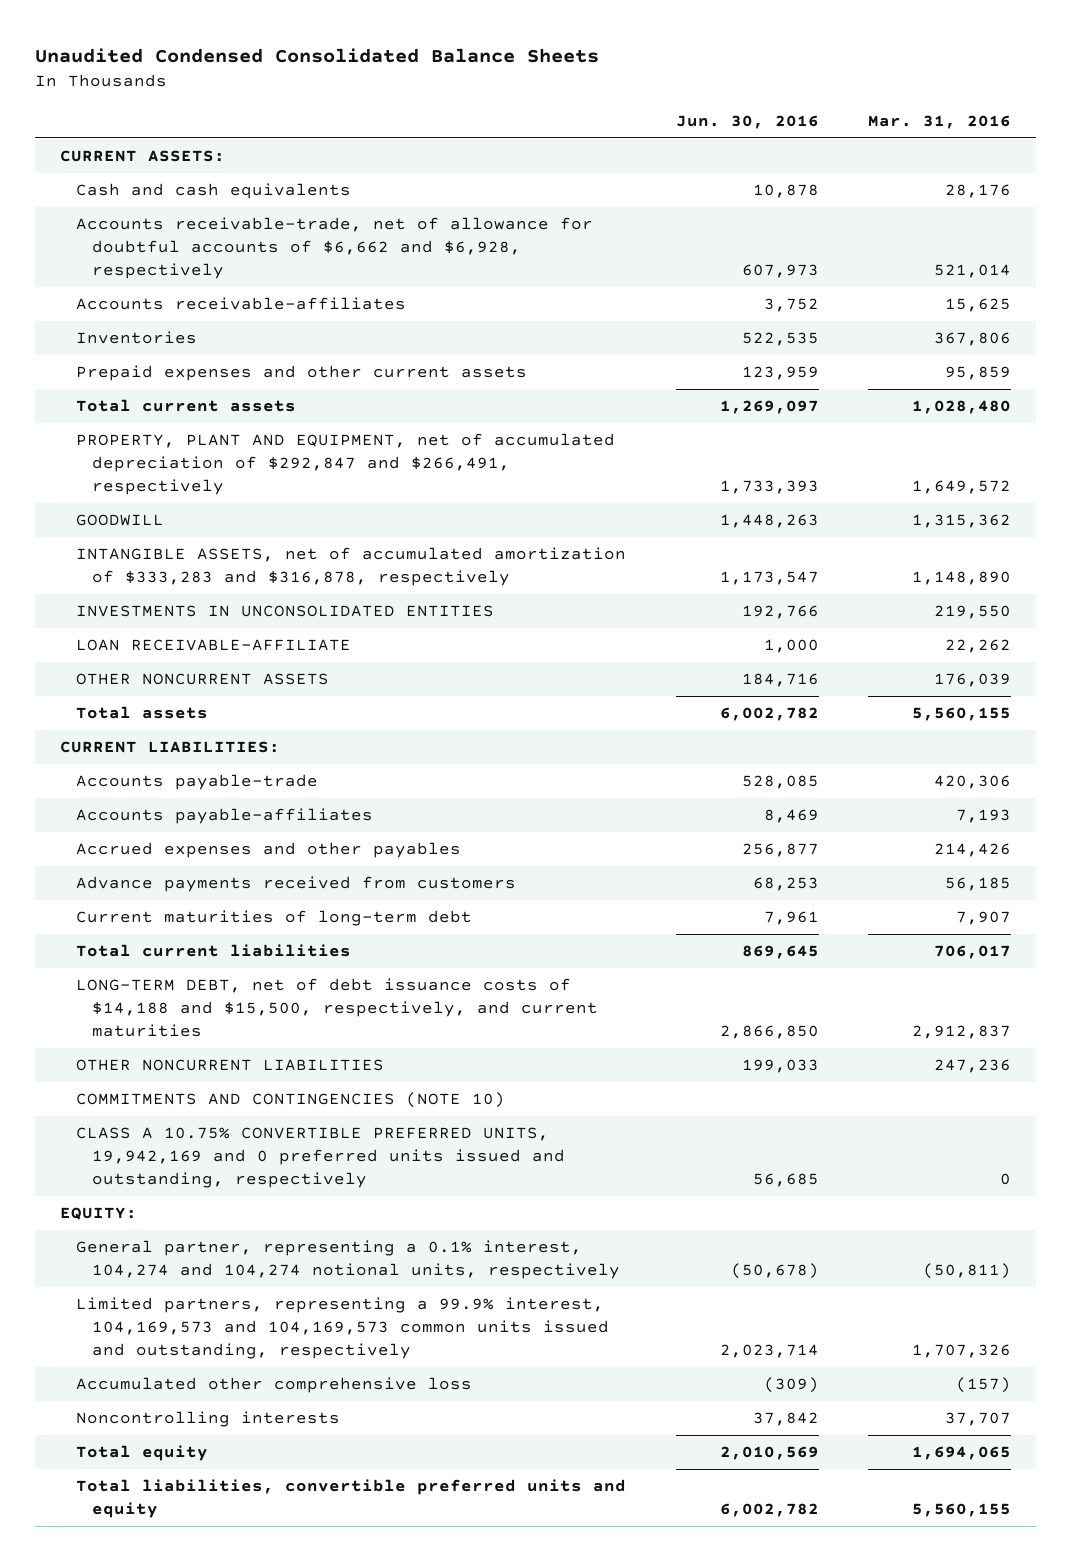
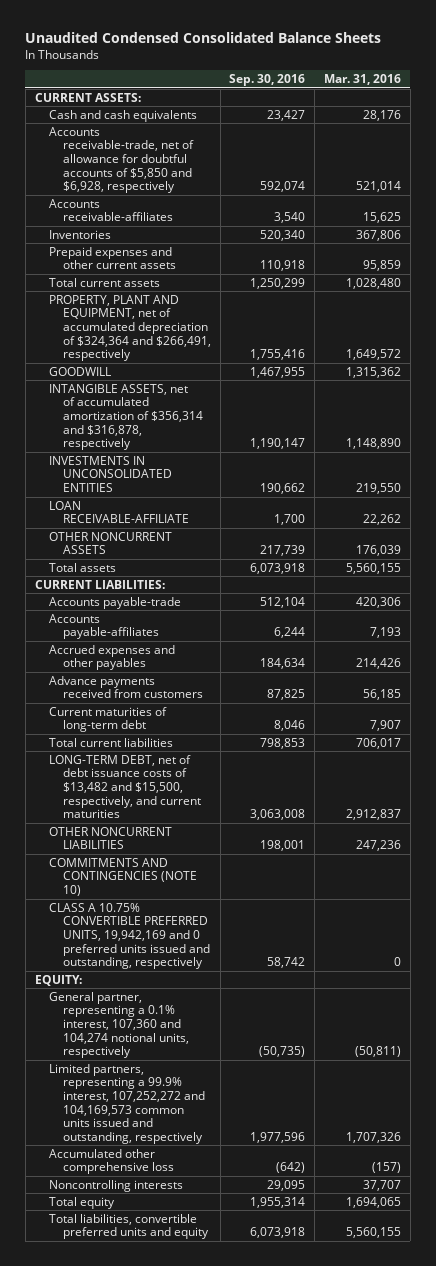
[675,114,819,129] Jun. 30, 2016 -> none
none -> [229,74,306,87] Sep. 30, 2016
[75,217,593,279] Accounts receivable-trade, net of allowance for doubtful accounts of $6,662 and $6,928, respectively -> [48,126,194,194] Accounts receivable-trade, net of allowance for doubtful accounts of $5,850 and $6,928, respectively
[75,433,615,495] PROPERTY, PLANT AND EQUIPMENT, net of accumulated depreciation of $292,847 and $266,491, respectively -> [48,294,211,362] PROPERTY, PLANT AND EQUIPMENT, net of accumulated depreciation of $324,364 and $266,491, respectively
[75,547,626,587] INTANGIBLE ASSETS, net of accumulated amortization of $333,283 and $316,878, respectively -> [48,383,203,451] INTANGIBLE ASSETS, net of accumulated amortization of $356,314 and $316,878, respectively
[75,978,598,1037] LONG-TERM DEBT, net of debt issuance costs of $14,188 and $15,500, respectively, and current maturities -> [48,754,201,819] LONG-TERM DEBT, net of debt issuance costs of $13,482 and $15,500, respectively, and current maturities
[75,1240,620,1280] General partner, representing a 0.1% interest, 104,274 and 104,274 notional units, respectively -> [48,991,189,1059] General partner, representing a 0.1% interest, 107,360 and 104,274 notional units, respectively
[75,1297,609,1359] Limited partners, representing a 99.9% interest, 104,169,573 and 104,169,573 common units issued and outstanding, respectively -> [48,1063,205,1144] Limited partners, representing a 99.9% interest, 107,252,272 and 104,169,573 common units issued and outstanding, respectively

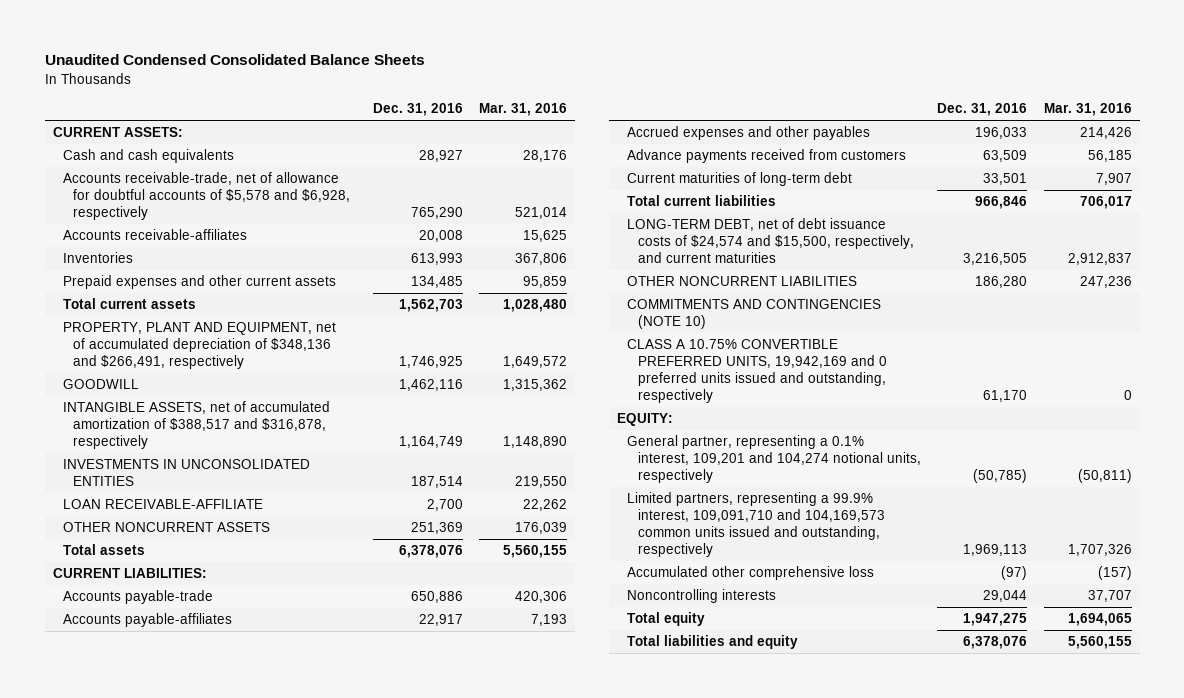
[229,74,306,87] Sep. 30, 2016 -> none
none -> [372,103,463,117] Dec. 31, 2016
[48,126,194,194] Accounts receivable-trade, net of allowance for doubtful accounts of $5,850 and $6,928, respectively -> [63,172,351,221] Accounts receivable-trade, net of allowance for doubtful accounts of $5,578 and $6,928, respectively
[48,294,211,362] PROPERTY, PLANT AND EQUIPMENT, net of accumulated depreciation of $324,364 and $266,491, respectively -> [63,322,337,370] PROPERTY, PLANT AND EQUIPMENT, net of accumulated depreciation of $348,136 and $266,491, respectively
[48,383,203,451] INTANGIBLE ASSETS, net of accumulated amortization of $356,314 and $316,878, respectively -> [63,401,331,450] INTANGIBLE ASSETS, net of accumulated amortization of $388,517 and $316,878, respectively
[48,754,201,819] LONG-TERM DEBT, net of debt issuance costs of $13,482 and $15,500, respectively, and current maturities -> [627,218,914,264] LONG-TERM DEBT, net of debt issuance costs of $24,574 and $15,500, respectively, and current maturities
[48,991,189,1059] General partner, representing a 0.1% interest, 107,360 and 104,274 notional units, respectively -> [627,435,921,484] General partner, representing a 0.1% interest, 109,201 and 104,274 notional units, respectively
[48,1063,205,1144] Limited partners, representing a 99.9% interest, 107,252,272 and 104,169,573 common units issued and outstanding, respectively -> [627,492,885,558] Limited partners, representing a 99.9% interest, 109,091,710 and 104,169,573 common units issued and outstanding, respectively
[48,1213,209,1240] Total liabilities, convertible preferred units and equity -> [627,635,799,650] Total liabilities and equity

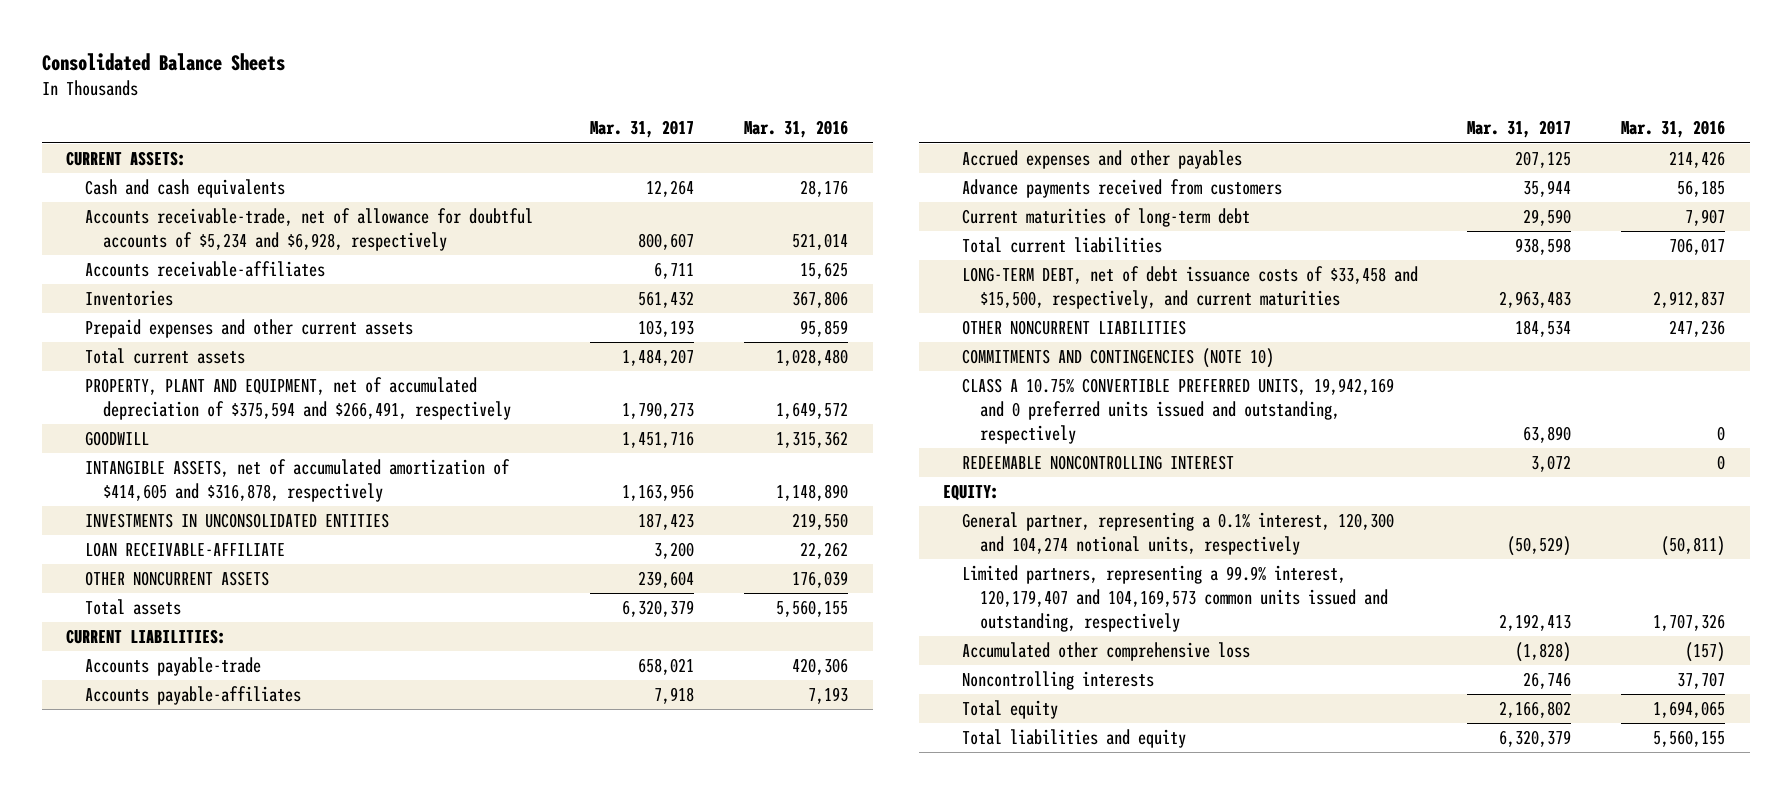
[44,54,425,66] Unaudited Condensed Consolidated Balance Sheets -> [41,53,285,72] Consolidated Balance Sheets
[372,103,463,117] Dec. 31, 2016 -> none
none -> [590,120,695,139] Mar. 31, 2017
[63,172,351,221] Accounts receivable-trade, net of allowance for doubtful accounts of $5,578 and $6,928, respectively -> [84,208,533,251] Accounts receivable-trade, net of allowance for doubtful accounts of $5,234 and $6,928, respectively
[63,322,337,370] PROPERTY, PLANT AND EQUIPMENT, net of accumulated depreciation of $348,136 and $266,491, respectively -> [84,377,512,420] PROPERTY, PLANT AND EQUIPMENT, net of accumulated depreciation of $375,594 and $266,491, respectively
[63,401,331,450] INTANGIBLE ASSETS, net of accumulated amortization of $388,517 and $316,878, respectively -> [84,459,510,502] INTANGIBLE ASSETS, net of accumulated amortization of $414,605 and $316,878, respectively
[627,218,914,264] LONG-TERM DEBT, net of debt issuance costs of $24,574 and $15,500, respectively, and current maturities -> [961,266,1418,309] LONG-TERM DEBT, net of debt issuance costs of $33,458 and $15,500, respectively, and current maturities
none -> [961,455,1234,471] REDEEMABLE NONCONTROLLING INTEREST
[627,435,921,484] General partner, representing a 0.1% interest, 109,201 and 104,274 notional units, respectively -> [961,512,1394,555] General partner, representing a 0.1% interest, 120,300 and 104,274 notional units, respectively
[627,492,885,558] Limited partners, representing a 99.9% interest, 109,091,710 and 104,169,573 common units issued and outstanding, respectively -> [961,565,1389,632] Limited partners, representing a 99.9% interest, 120,179,407 and 104,169,573 common units issued and outstanding, respectively

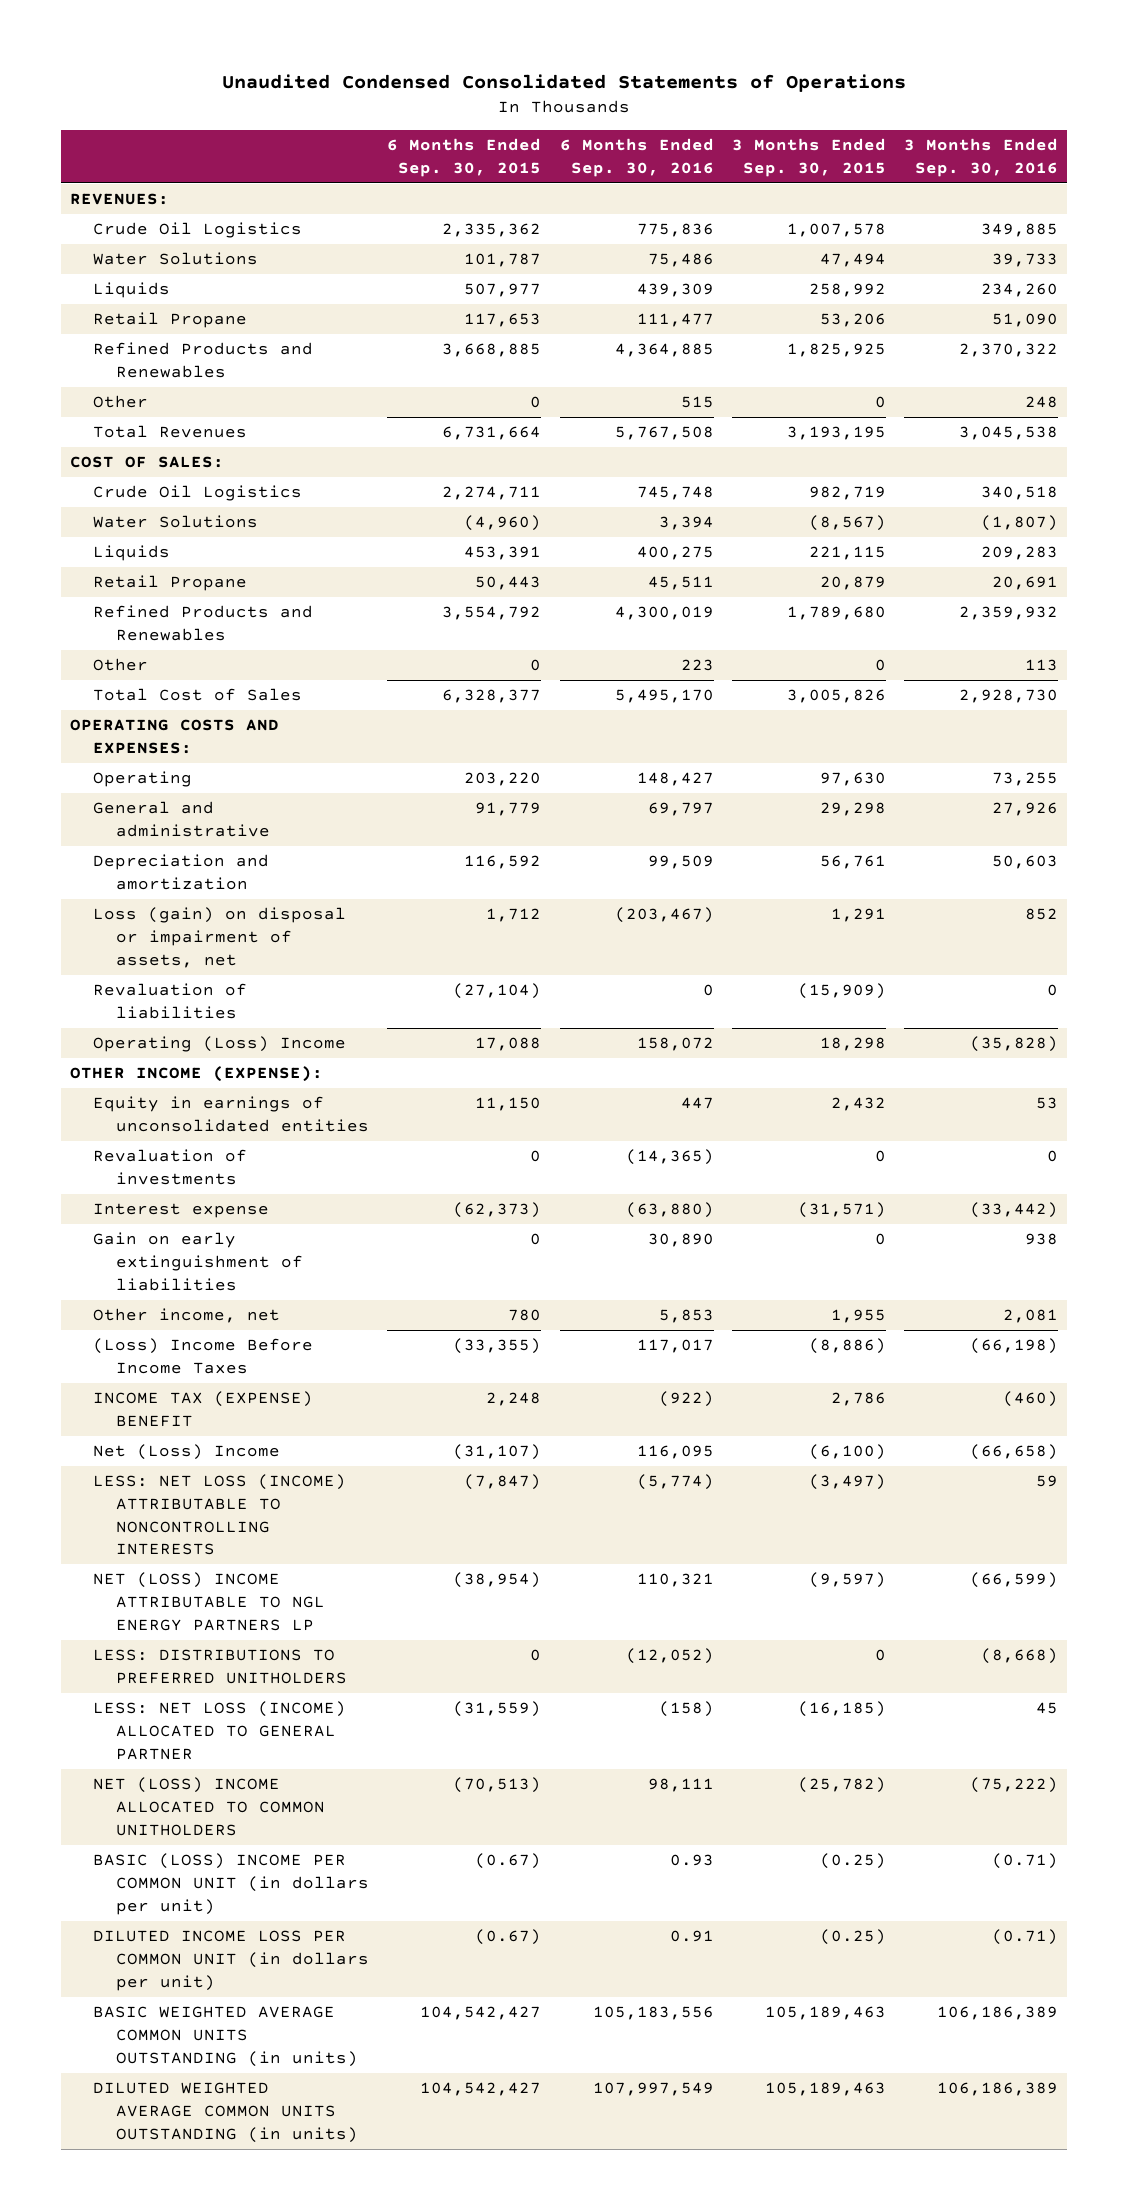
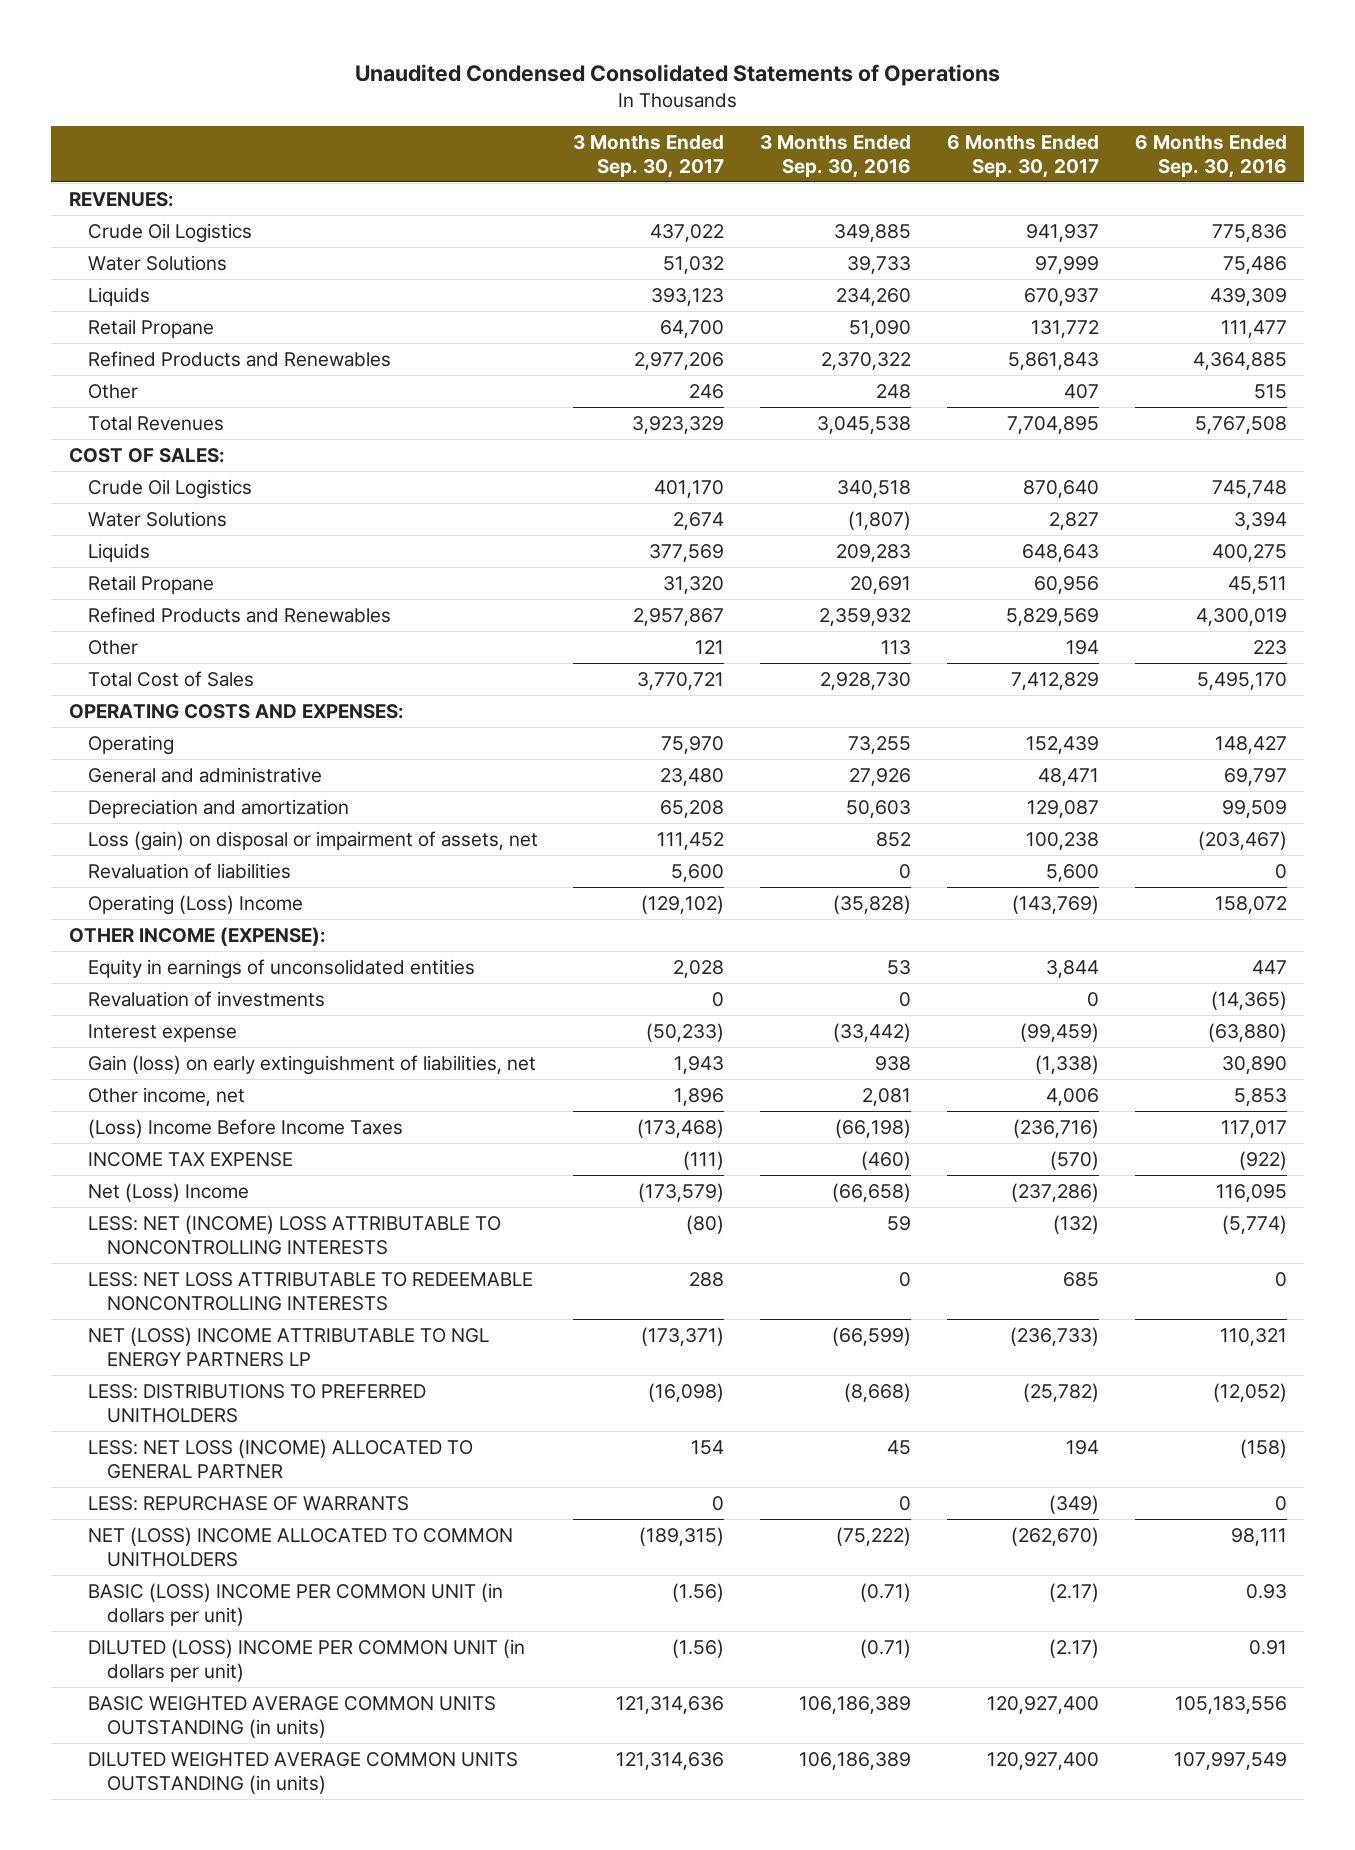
[387,138,542,177] 6 Months Ended Sep. 30, 2015 -> none
[731,138,886,177] 3 Months Ended Sep. 30, 2015 -> none
none -> [573,135,725,178] 3 Months Ended Sep. 30, 2017
none -> [946,135,1099,178] 6 Months Ended Sep. 30, 2017
[93,1232,304,1291] Gain on early extinguishment of liabilities -> [87,1055,536,1076] Gain (loss) on early extinguishment of liabilities, net
[93,1391,314,1428] INCOME TAX (EXPENSE) BENEFIT -> [87,1152,293,1168] INCOME TAX EXPENSE
[93,1474,347,1556] LESS: NET LOSS (INCOME) ATTRIBUTABLE TO NONCONTROLLING INTERESTS -> [87,1215,501,1255] LESS: NET (INCOME) LOSS ATTRIBUTABLE TO NONCONTROLLING INTERESTS
none -> [87,1272,533,1311] LESS: NET LOSS ATTRIBUTABLE TO REDEEMABLE NONCONTROLLING INTERESTS
none -> [87,1496,409,1512] LESS: REPURCHASE OF WARRANTS
[93,1930,370,1991] DILUTED INCOME LOSS PER COMMON UNIT (in dollars per unit) -> [87,1639,525,1682] DILUTED (LOSS) INCOME PER COMMON UNIT (in dollars per unit)

